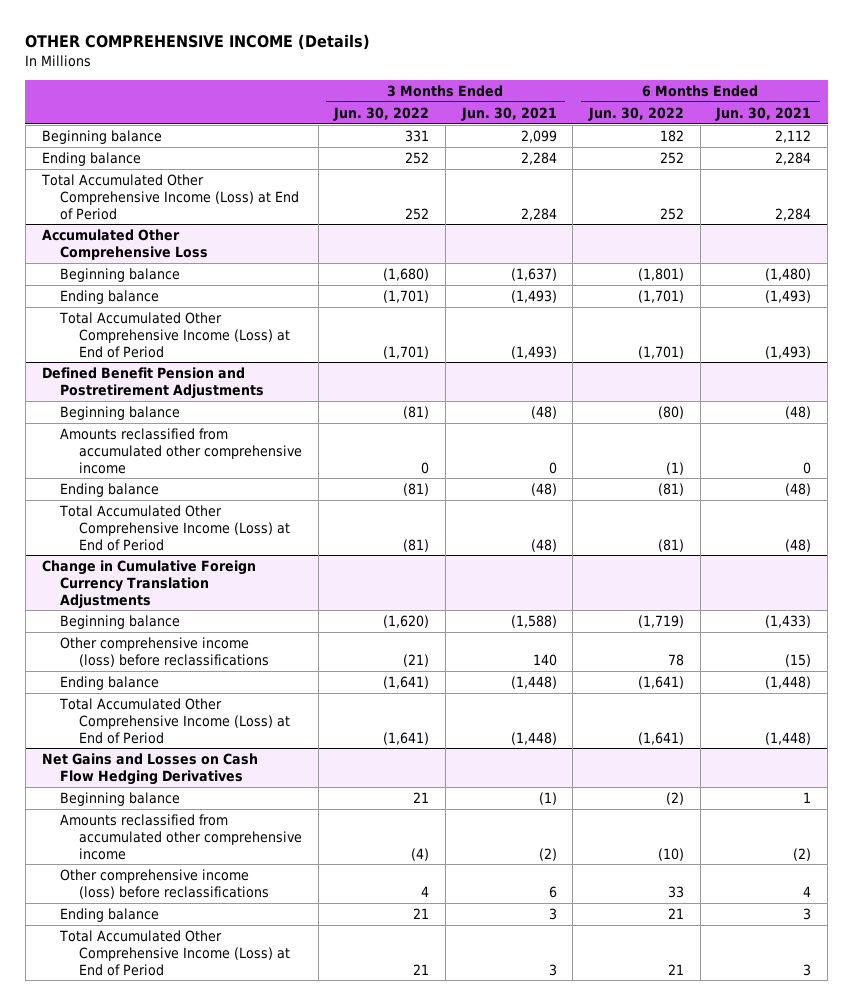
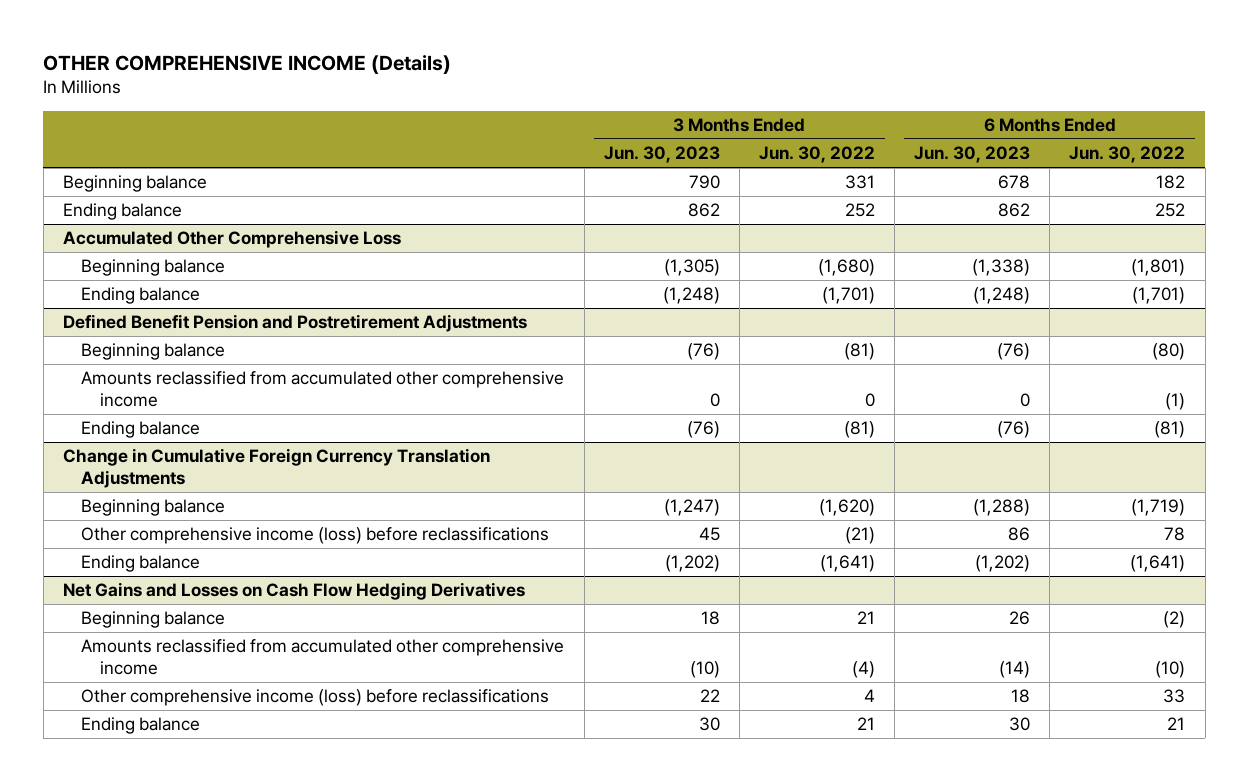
[460,107,557,122] Jun. 30, 2021 -> none
[715,107,812,122] Jun. 30, 2021 -> none
none -> [603,146,720,164] Jun. 30, 2023
none -> [914,146,1031,164] Jun. 30, 2023
[40,174,300,220] Total Accumulated Other Comprehensive Income (Loss) at End of Period -> none
[59,312,290,358] Total Accumulated Other Comprehensive Income (Loss) at End of Period -> none
[59,505,290,551] Total Accumulated Other Comprehensive Income (Loss) at End of Period -> none
[59,698,290,744] Total Accumulated Other Comprehensive Income (Loss) at End of Period -> none
[59,930,290,976] Total Accumulated Other Comprehensive Income (Loss) at End of Period -> none

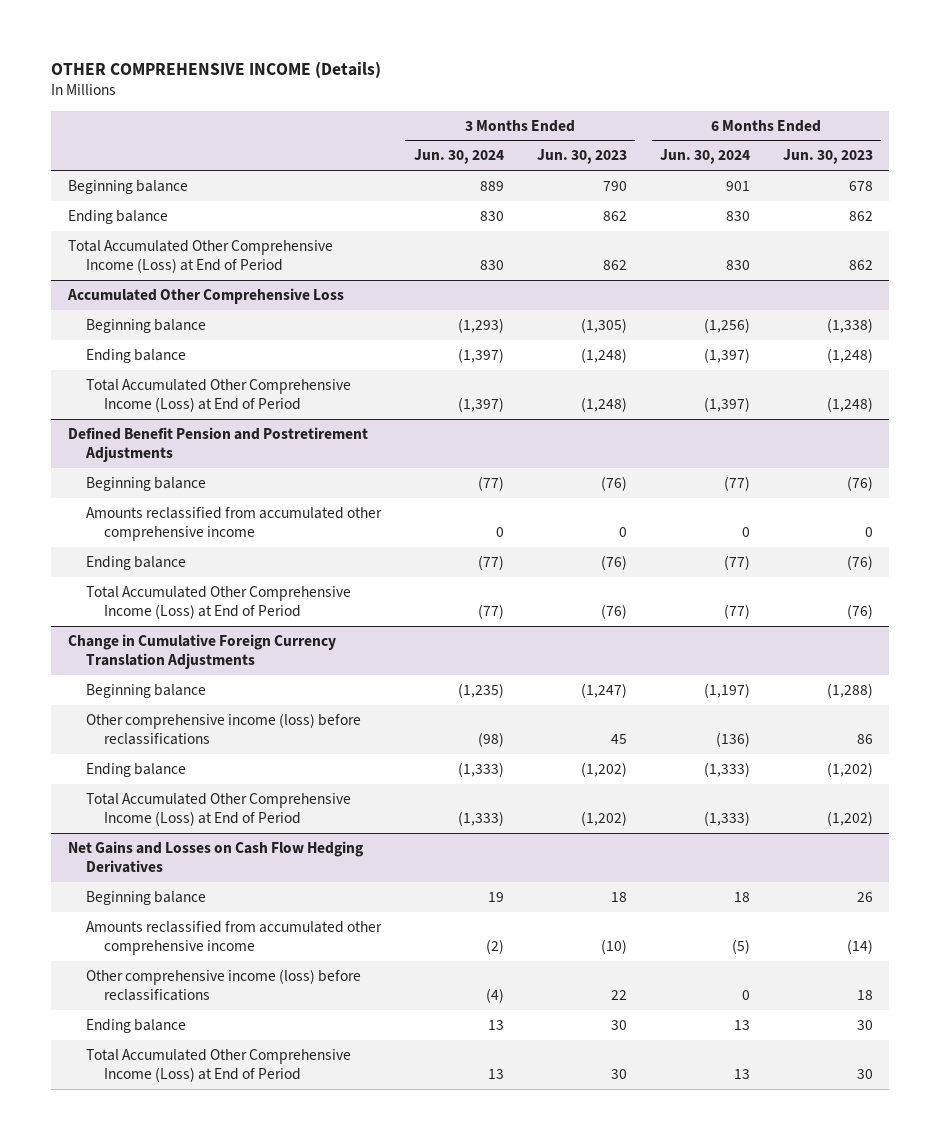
[758,146,875,164] Jun. 30, 2022 -> none
[1069,146,1186,164] Jun. 30, 2022 -> none
none -> [413,149,504,165] Jun. 30, 2024
none -> [659,149,750,165] Jun. 30, 2024
none -> [67,239,333,274] Total Accumulated Other Comprehensive Income (Loss) at End of Period
none -> [85,378,351,413] Total Accumulated Other Comprehensive Income (Loss) at End of Period
none -> [85,585,351,620] Total Accumulated Other Comprehensive Income (Loss) at End of Period
none -> [85,792,351,827] Total Accumulated Other Comprehensive Income (Loss) at End of Period
none -> [85,1048,351,1083] Total Accumulated Other Comprehensive Income (Loss) at End of Period

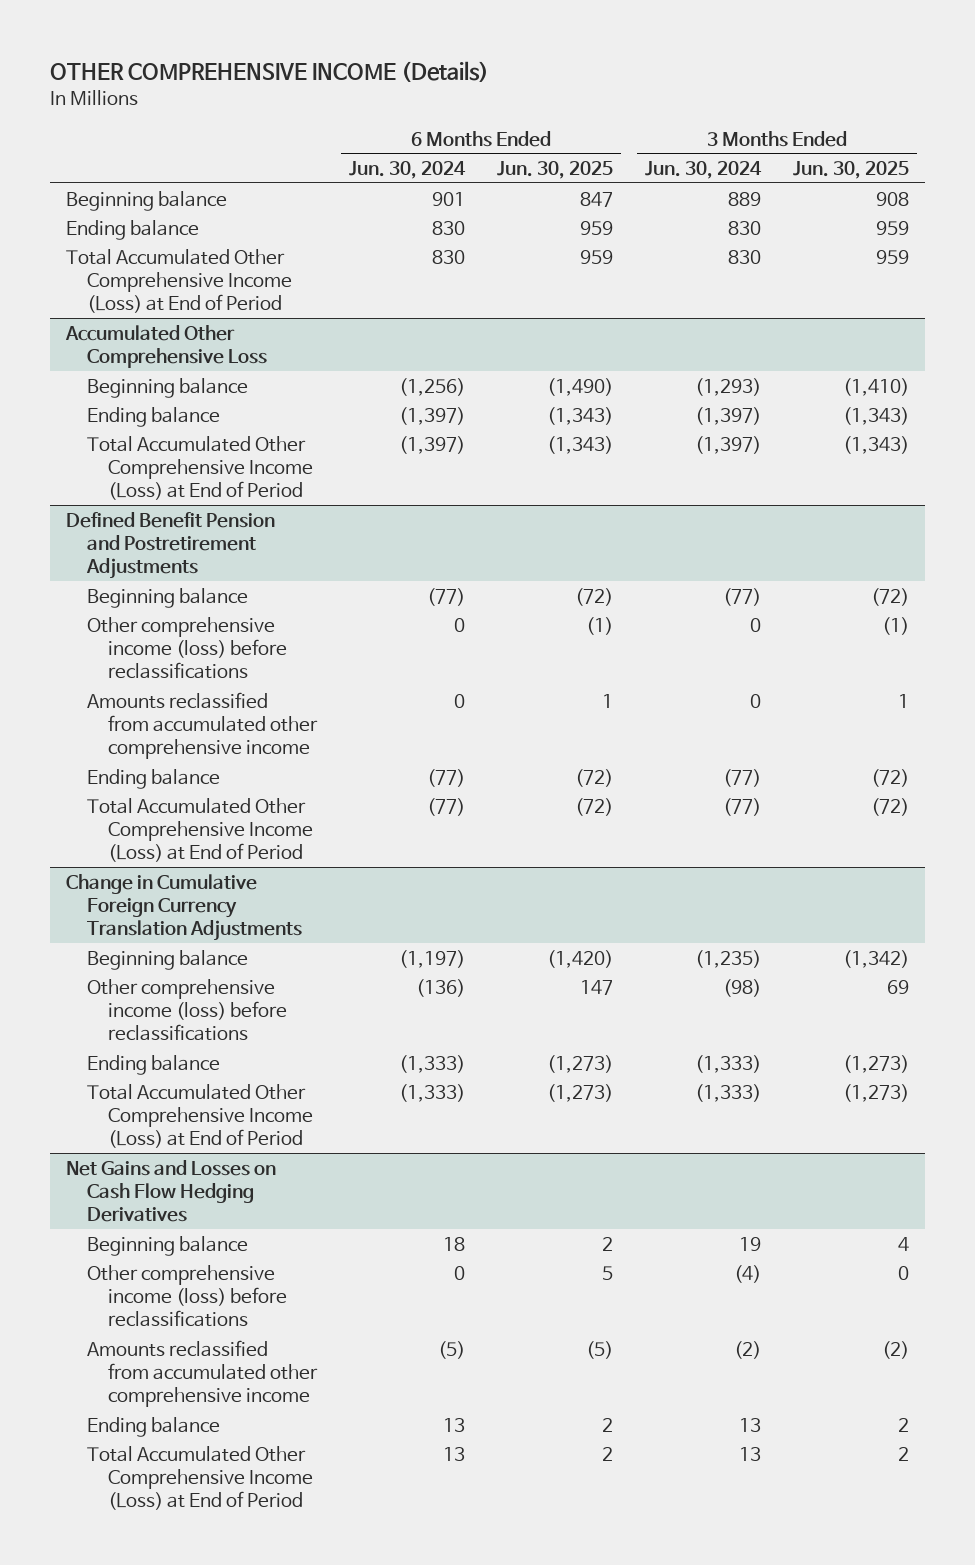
[536,149,627,165] Jun. 30, 2023 -> none
[782,149,873,165] Jun. 30, 2023 -> none
none -> [496,161,613,180] Jun. 30, 2025
none -> [792,161,909,180] Jun. 30, 2025
none -> [86,616,287,680] Other comprehensive income (loss) before reclassifications
[85,920,382,956] Amounts reclassified from accumulated other comprehensive income -> [86,1339,318,1408] Amounts reclassified from accumulated other comprehensive income

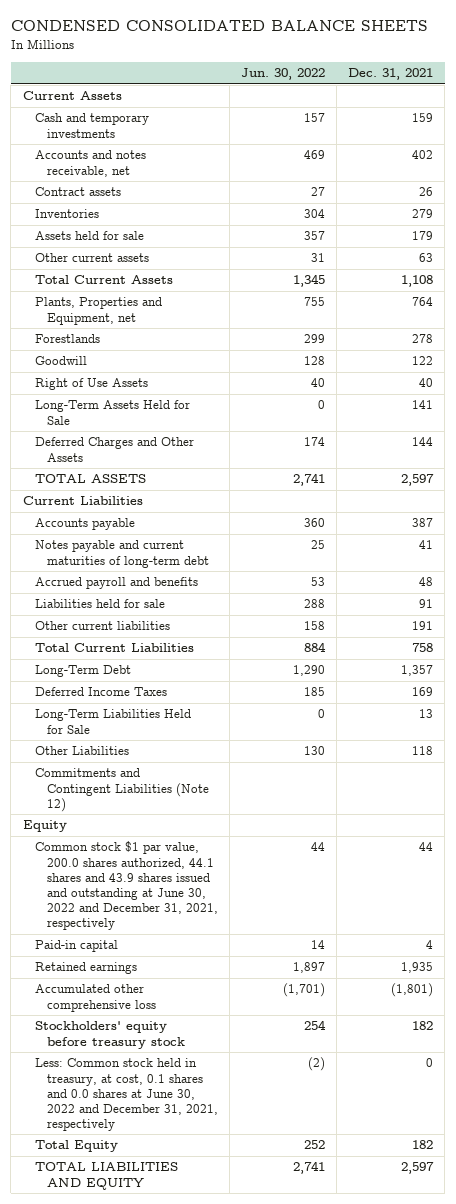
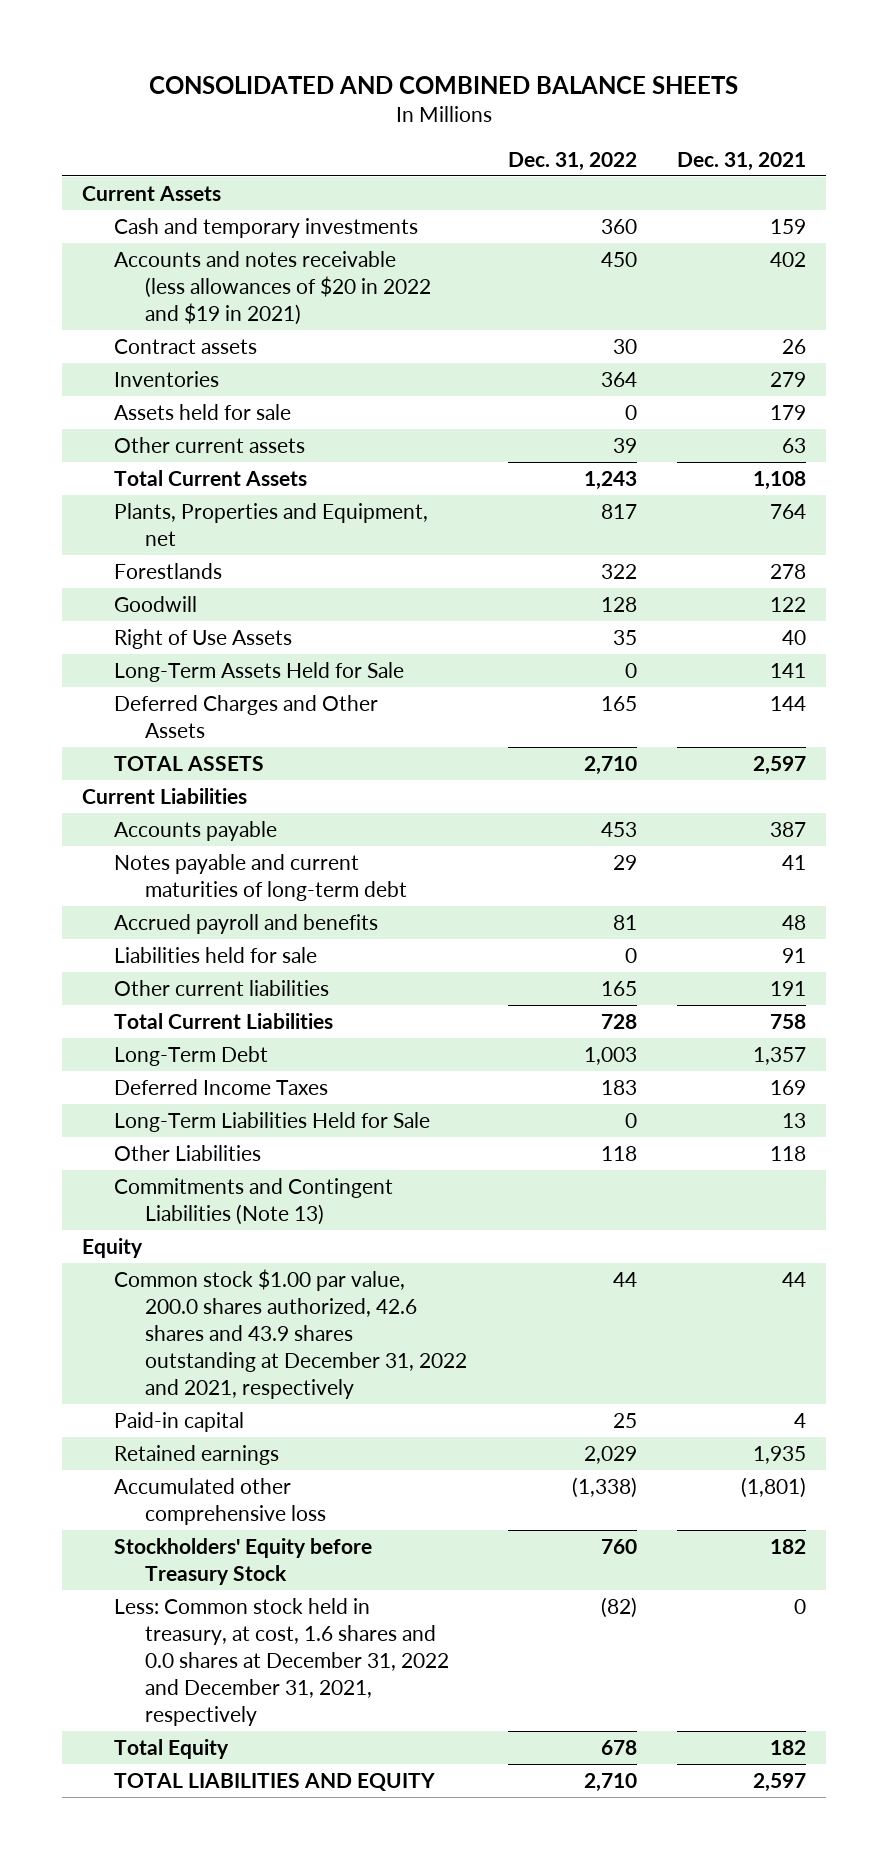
[10,20,428,32] CONDENSED CONSOLIDATED BALANCE SHEETS -> [148,76,738,95] CONSOLIDATED AND COMBINED BALANCE SHEETS
[240,68,325,81] Jun. 30, 2022 -> none
none -> [507,151,637,171] Dec. 31, 2022
[34,150,146,177] Accounts and notes receivable, net -> [113,250,432,325] Accounts and notes receivable (less allowances of $20 in 2022 and $19 in 2021)
[34,768,209,812] Commitments and Contingent Liabilities (Note 12) -> [113,1177,393,1225] Commitments and Contingent Liabilities (Note 13)
[34,841,218,931] Common stock $1 par value, 200.0 shares authorized, 44.1 shares and 43.9 shares issued and outstanding at June 30, 2022 and December 31, 2021, respectively -> [113,1268,468,1399] Common stock $1.00 par value, 200.0 shares authorized, 42.6 shares and 43.9 shares outstanding at December 31, 2022 and 2021, respectively
[34,1021,185,1049] Stockholders' equity before treasury stock -> [113,1537,372,1585] Stockholders' Equity before Treasury Stock
[34,1058,218,1131] Less: Common stock held in treasury, at cost, 0.1 shares and 0.0 shares at June 30, 2022 and December 31, 2021, respectively -> [113,1597,450,1726] Less: Common stock held in treasury, at cost, 1.6 shares and 0.0 shares at December 31, 2022 and December 31, 2021, respectively

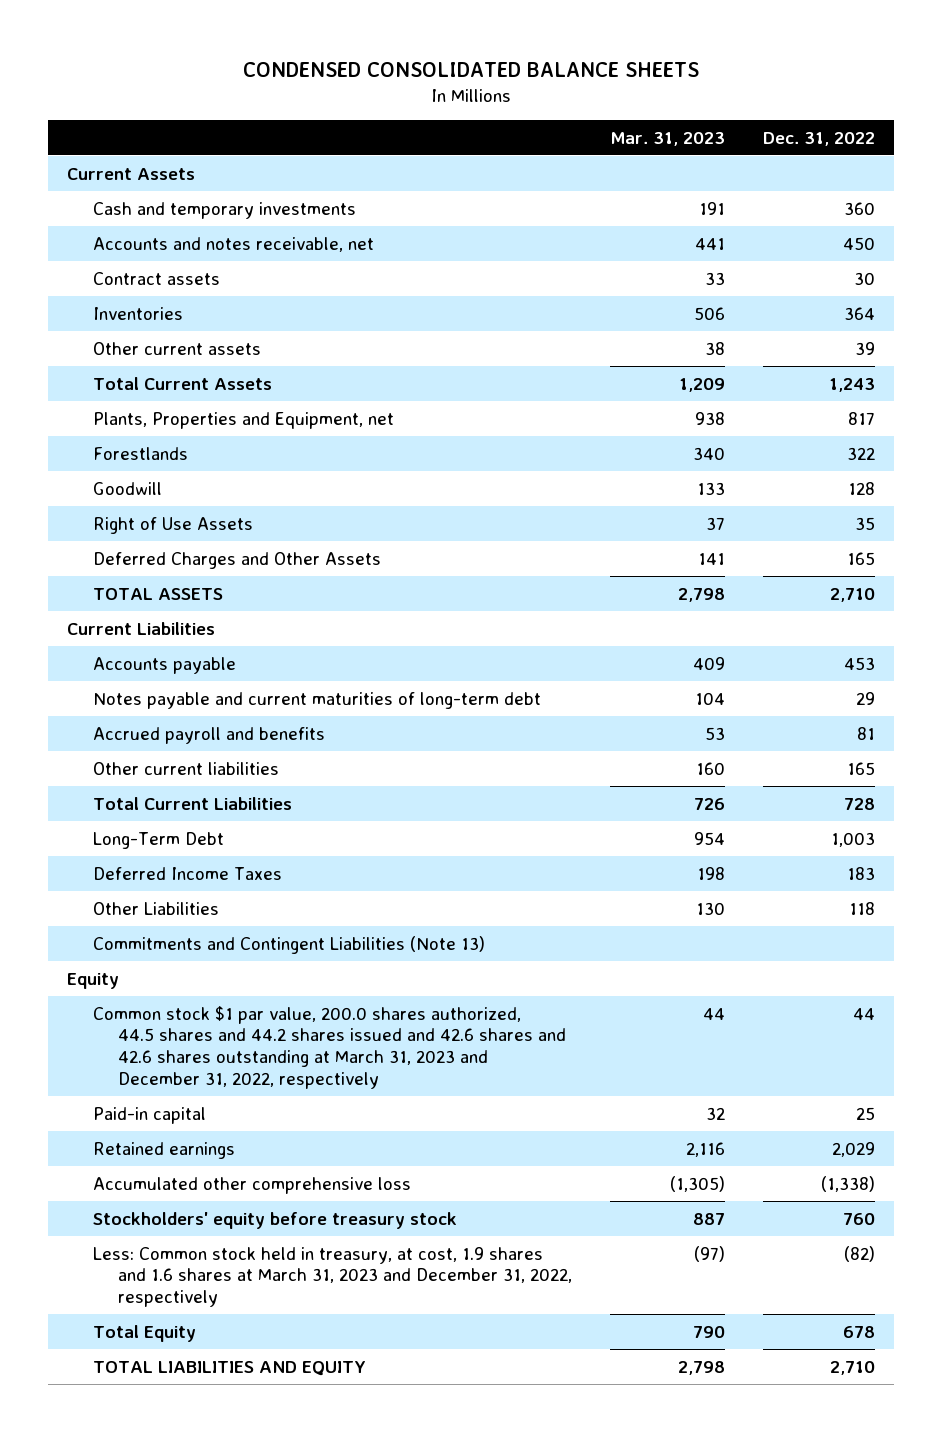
[148,76,738,95] CONSOLIDATED AND COMBINED BALANCE SHEETS -> [243,61,700,77] CONDENSED CONSOLIDATED BALANCE SHEETS
[676,151,806,171] Dec. 31, 2021 -> none
none -> [610,131,726,146] Mar. 31, 2023
[113,250,432,325] Accounts and notes receivable (less allowances of $20 in 2022 and $19 in 2021) -> [92,236,374,252] Accounts and notes receivable, net
[113,403,291,420] Assets held for sale -> none
[113,661,404,682] Long-Term Assets Held for Sale -> none
[113,946,317,963] Liabilities held for sale -> none
[113,1111,430,1132] Long-Term Liabilities Held for Sale -> none
[113,1268,468,1399] Common stock $1.00 par value, 200.0 shares authorized, 42.6 shares and 43.9 shares outstanding at December 31, 2022 and 2021, respectively -> [92,1005,567,1090] Common stock $1 par value, 200.0 shares authorized, 44.5 shares and 44.2 shares issued and 42.6 shares and 42.6 shares outstanding at March 31, 2023 and December 31, 2022, respectively
[113,1537,372,1585] Stockholders' Equity before Treasury Stock -> [92,1211,457,1229] Stockholders' equity before treasury stock
[113,1597,450,1726] Less: Common stock held in treasury, at cost, 1.6 shares and 0.0 shares at December 31, 2022 and December 31, 2021, respectively -> [92,1246,573,1308] Less: Common stock held in treasury, at cost, 1.9 shares and 1.6 shares at March 31, 2023 and December 31, 2022, respectively

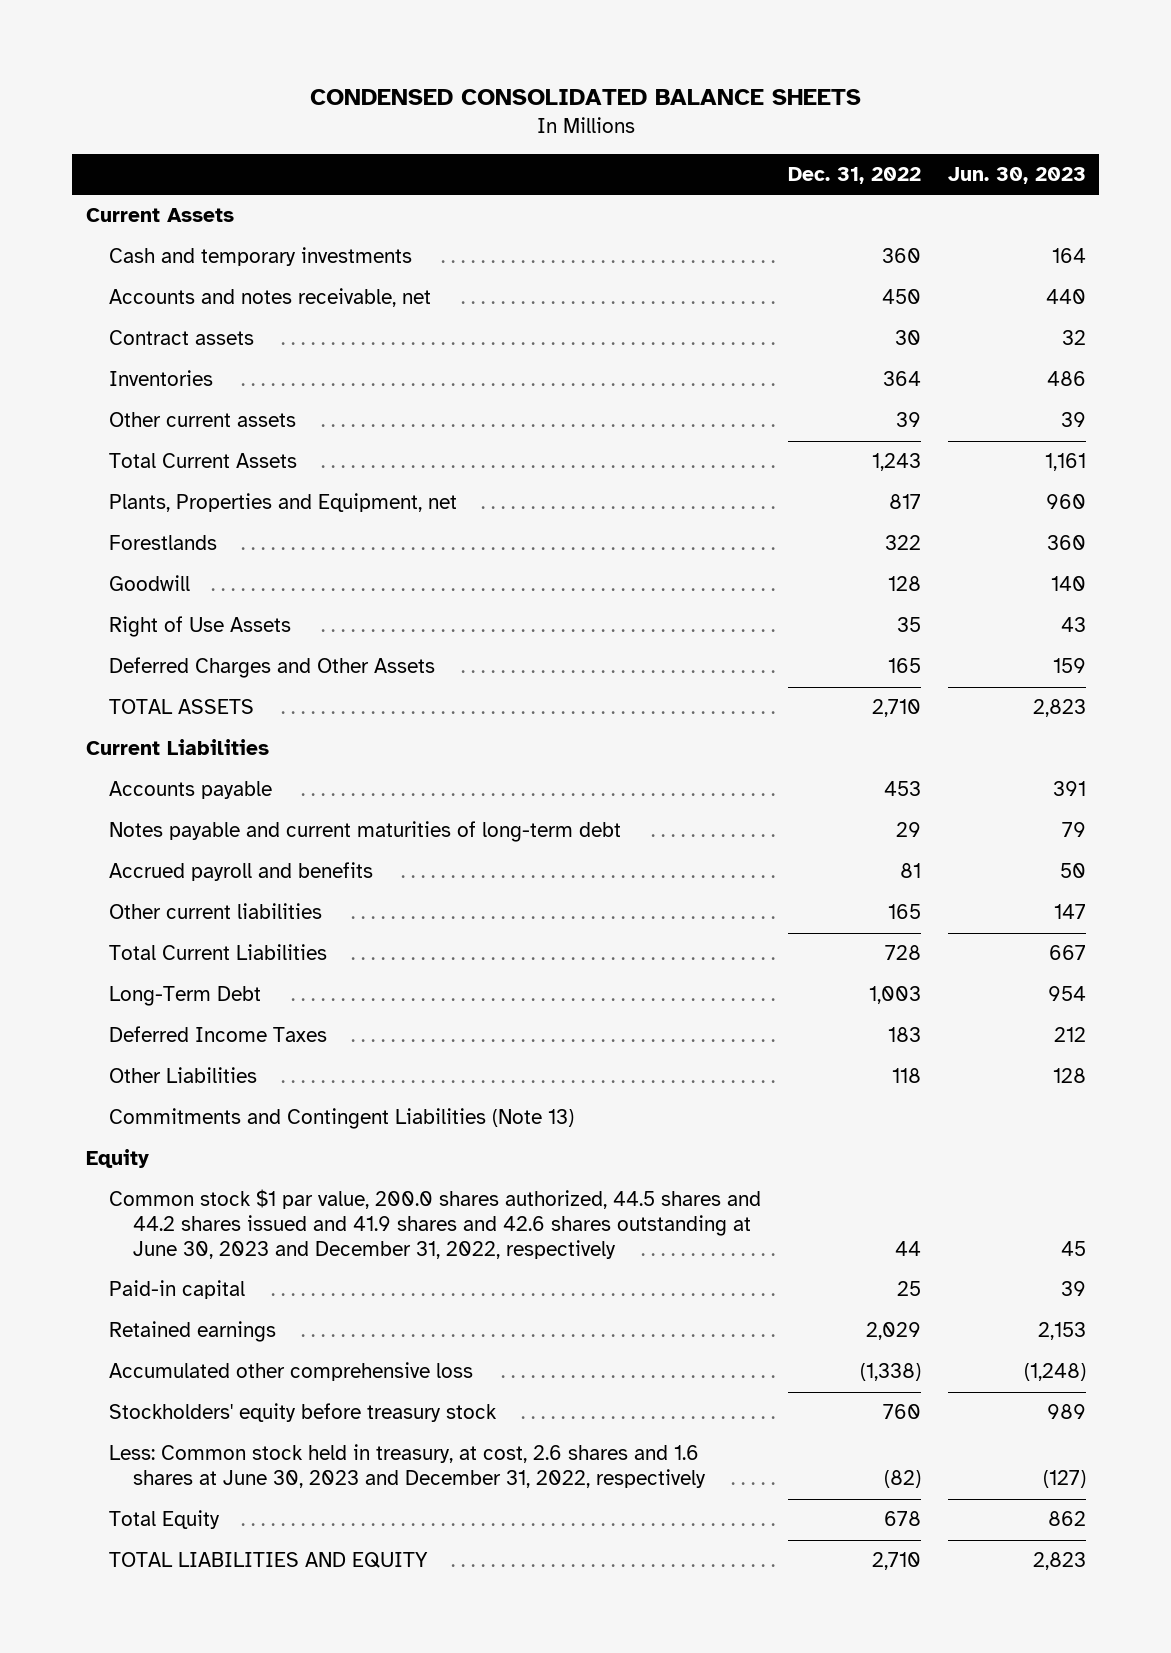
[610,131,726,146] Mar. 31, 2023 -> none
none -> [947,167,1086,185] Jun. 30, 2023
[92,1005,567,1090] Common stock $1 par value, 200.0 shares authorized, 44.5 shares and 44.2 shares issued and 42.6 shares and 42.6 shares outstanding at March 31, 2023 and December 31, 2022, respectively -> [109,1189,762,1260] Common stock $1 par value, 200.0 shares authorized, 44.5 shares and 44.2 shares issued and 41.9 shares and 42.6 shares outstanding at June 30, 2023 and December 31, 2022, respectively
[92,1246,573,1308] Less: Common stock held in treasury, at cost, 1.9 shares and 1.6 shares at March 31, 2023 and December 31, 2022, respectively -> [109,1444,706,1489] Less: Common stock held in treasury, at cost, 2.6 shares and 1.6 shares at June 30, 2023 and December 31, 2022, respectively

